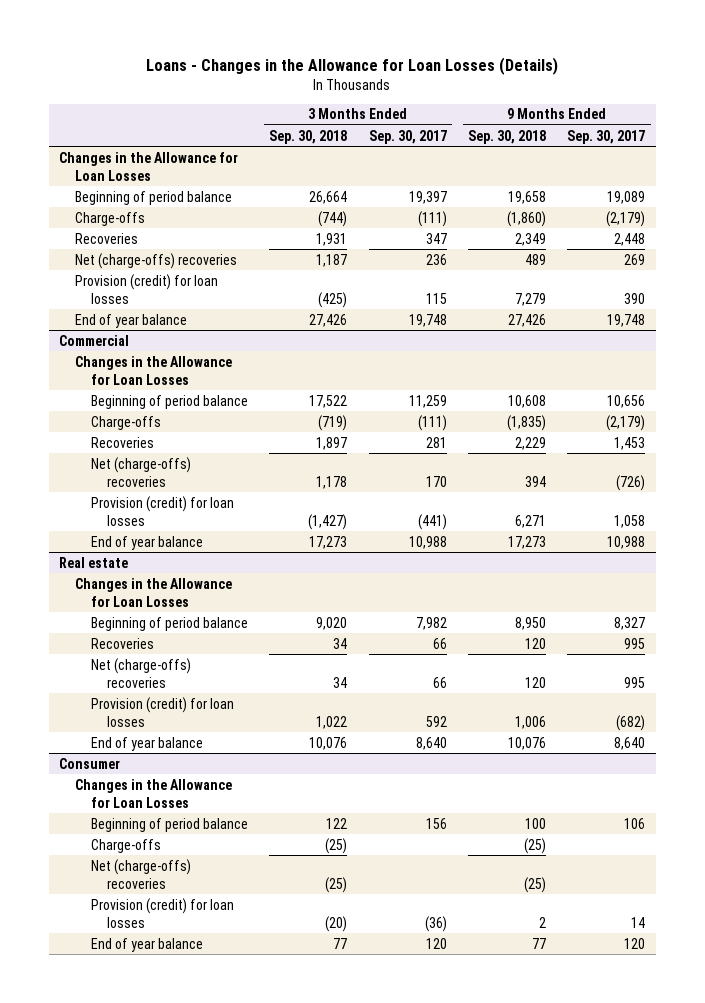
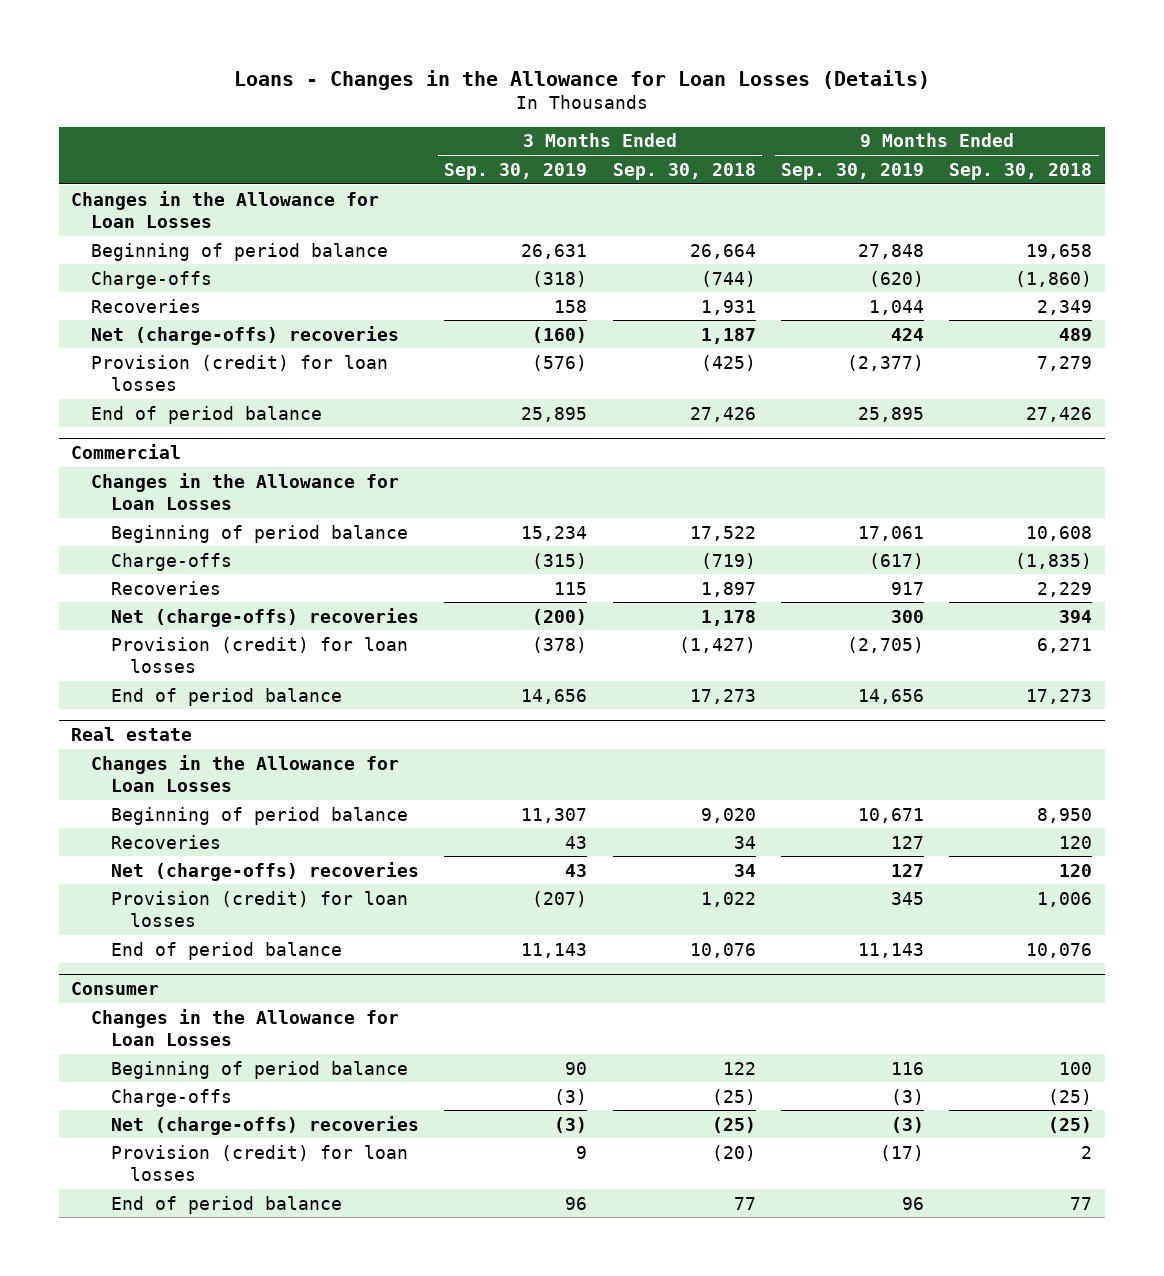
[368,129,447,144] Sep. 30, 2017 -> none
[567,129,646,144] Sep. 30, 2017 -> none
none -> [444,162,588,180] Sep. 30, 2019
none -> [780,162,924,180] Sep. 30, 2019
[75,313,188,328] End of year balance -> [91,405,323,424] End of period balance
[91,535,204,550] End of year balance -> [110,687,342,706] End of period balance
[91,736,204,751] End of year balance -> [110,941,342,960] End of period balance
[91,937,204,952] End of year balance -> [110,1195,342,1214] End of period balance

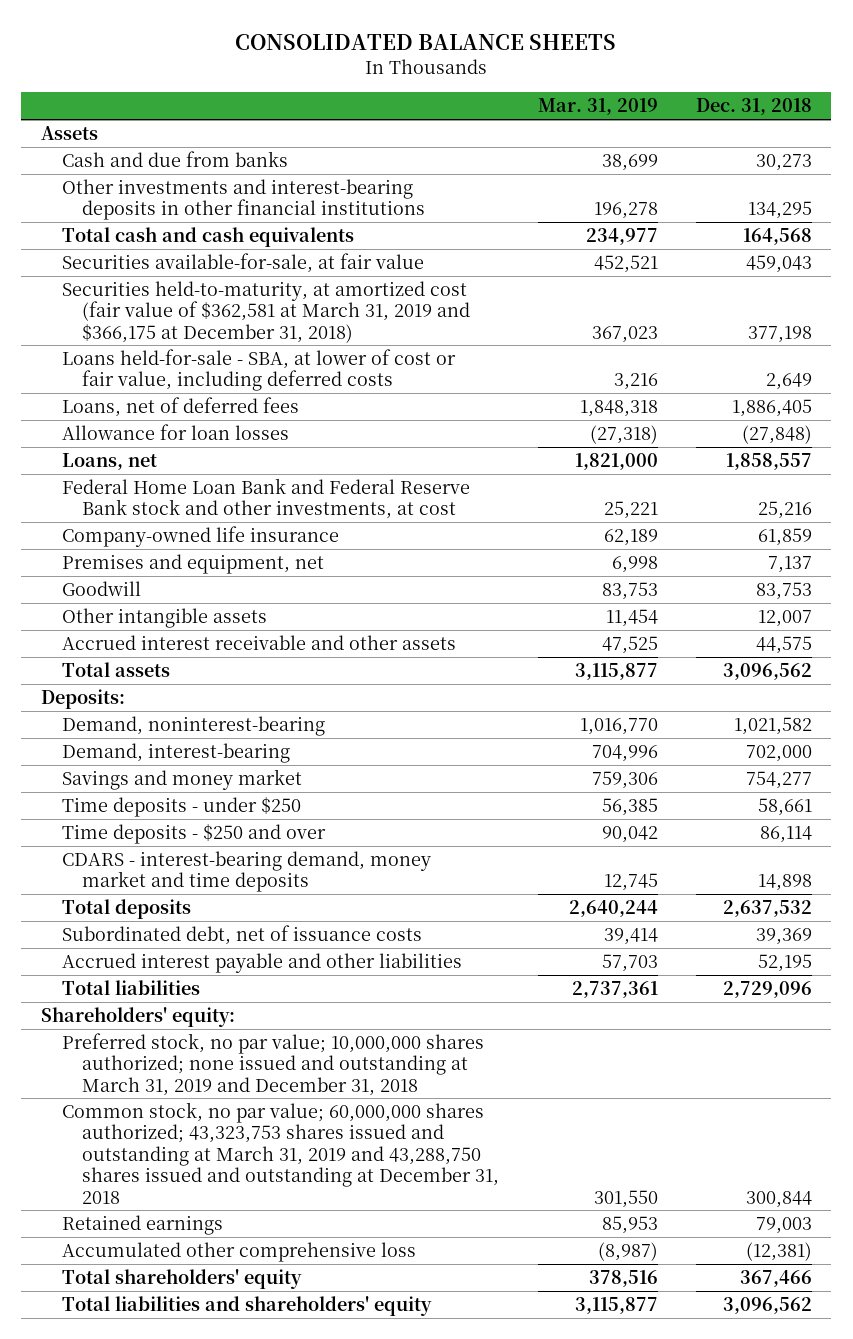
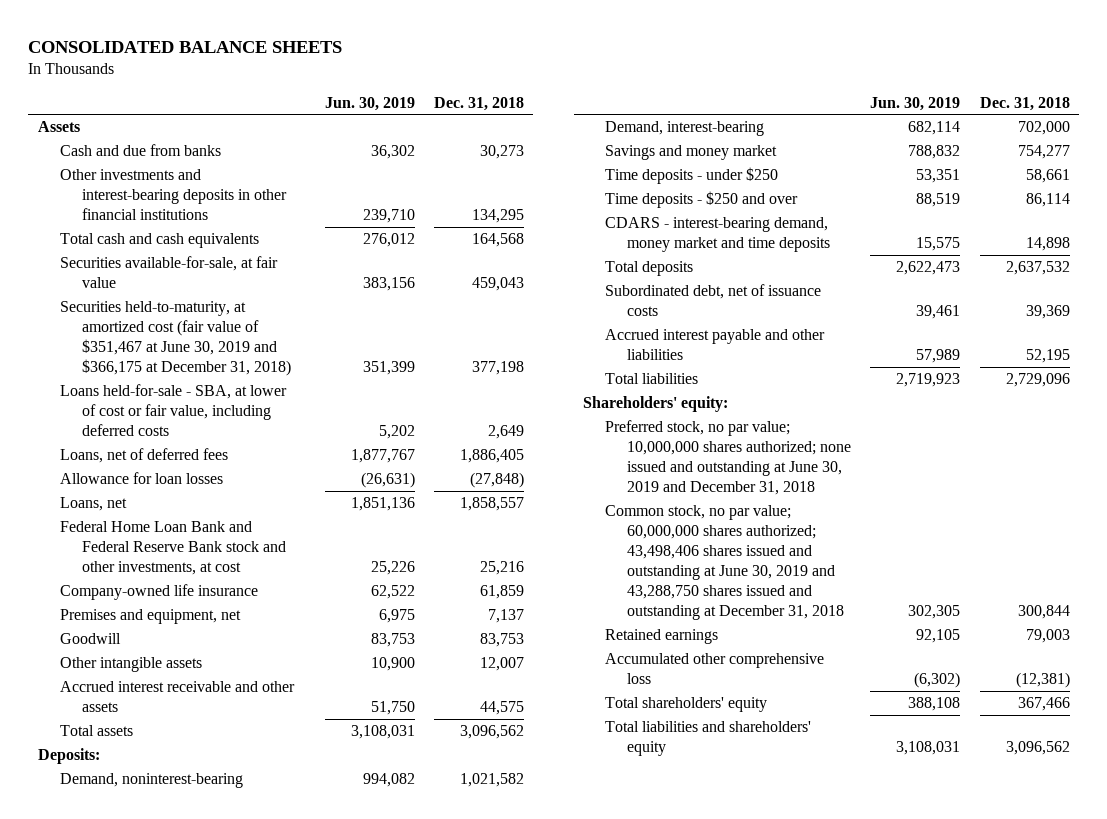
[537,98,658,116] Mar. 31, 2019 -> none
none -> [324,96,415,111] Jun. 30, 2019
[61,280,471,343] Securities held-to-maturity, at amortized cost (fair value of $362,581 at March 31, 2019 and $366,175 at December 31, 2018) -> [59,301,291,376] Securities held-to-maturity, at amortized cost (fair value of $351,467 at June 30, 2019 and $366,175 at December 31, 2018)
[61,1032,484,1096] Preferred stock, no par value; 10,000,000 shares authorized; none issued and outstanding at March 31, 2019 and December 31, 2018 -> [605,420,852,495] Preferred stock, no par value; 10,000,000 shares authorized; none issued and outstanding at June 30, 2019 and December 31, 2018
[61,1101,500,1204] Common stock, no par value; 60,000,000 shares authorized; 43,323,753 shares issued and outstanding at March 31, 2019 and 43,288,750 shares issued and outstanding at December 31, 2018 -> [605,505,845,620] Common stock, no par value; 60,000,000 shares authorized; 43,498,406 shares issued and outstanding at June 30, 2019 and 43,288,750 shares issued and outstanding at December 31, 2018

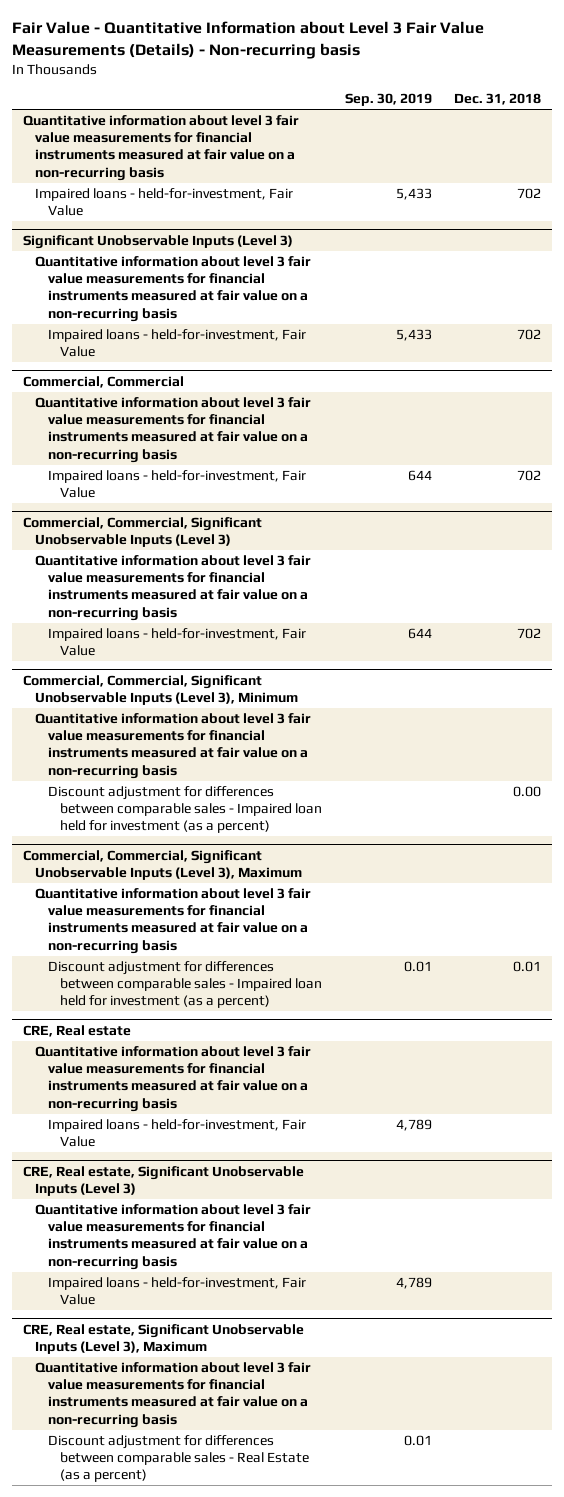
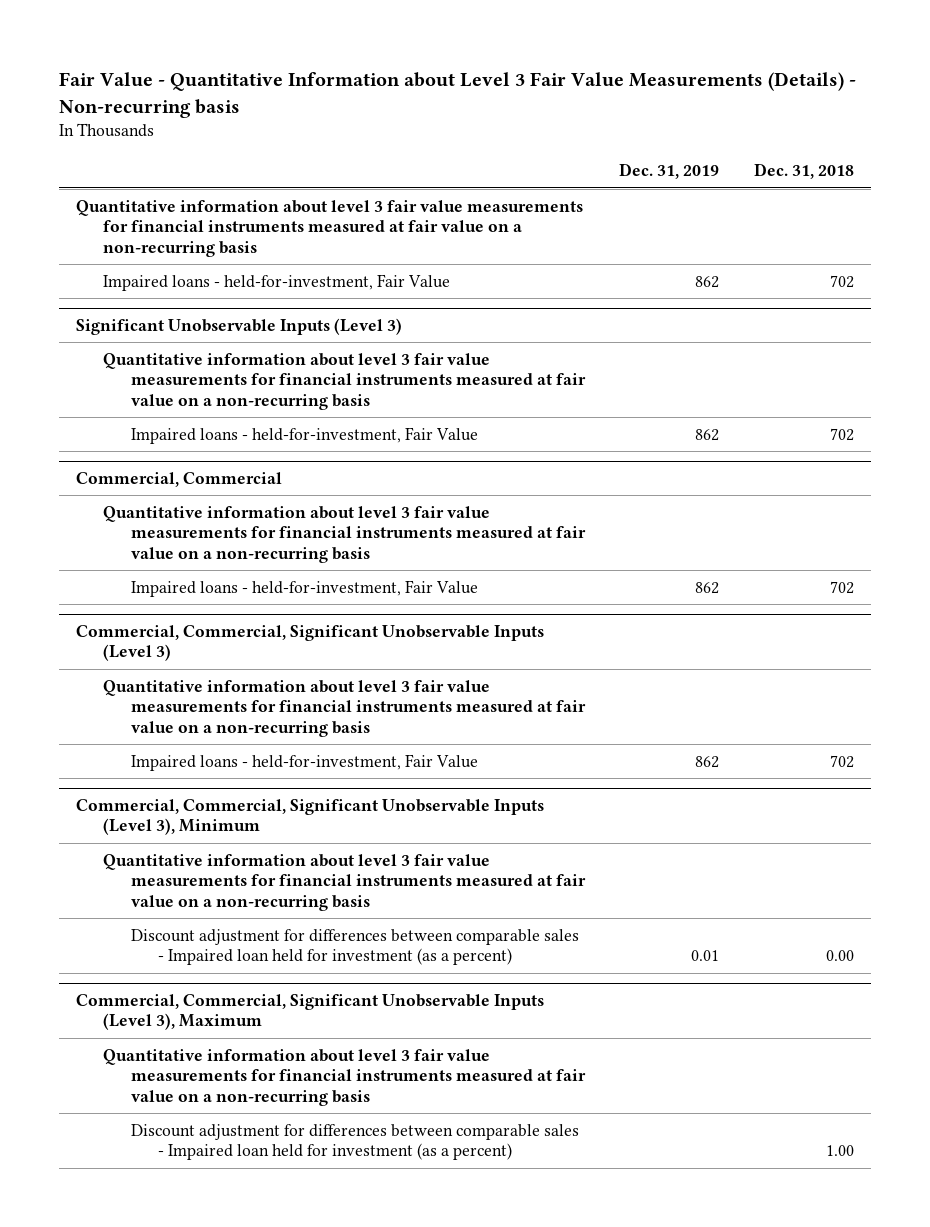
[344,93,432,107] Sep. 30, 2019 -> none
none -> [619,163,720,180] Dec. 31, 2019
[22,1024,131,1037] CRE, Real estate -> none
[35,1046,312,1112] Quantitative information about level 3 fair value measurements for financial instruments measured at fair value on a non-recurring basis -> none
[47,1119,306,1148] Impaired loans - held-for-investment, Fair Value -> none
[22,1165,304,1196] CRE, Real estate, Significant Unobservable Inputs (Level 3) -> none
[35,1204,312,1270] Quantitative information about level 3 fair value measurements for financial instruments measured at fair value on a non-recurring basis -> none
[47,1277,306,1306] Impaired loans - held-for-investment, Fair Value -> none
[22,1323,304,1354] CRE, Real estate, Significant Unobservable Inputs (Level 3), Maximum -> none
[35,1362,312,1428] Quantitative information about level 3 fair value measurements for financial instruments measured at fair value on a non-recurring basis -> none
[47,1435,310,1483] Discount adjustment for differences between comparable sales - Real Estate (as a percent) -> none
[512,961,541,973] 0.01 -> [825,1145,854,1157] 1.00

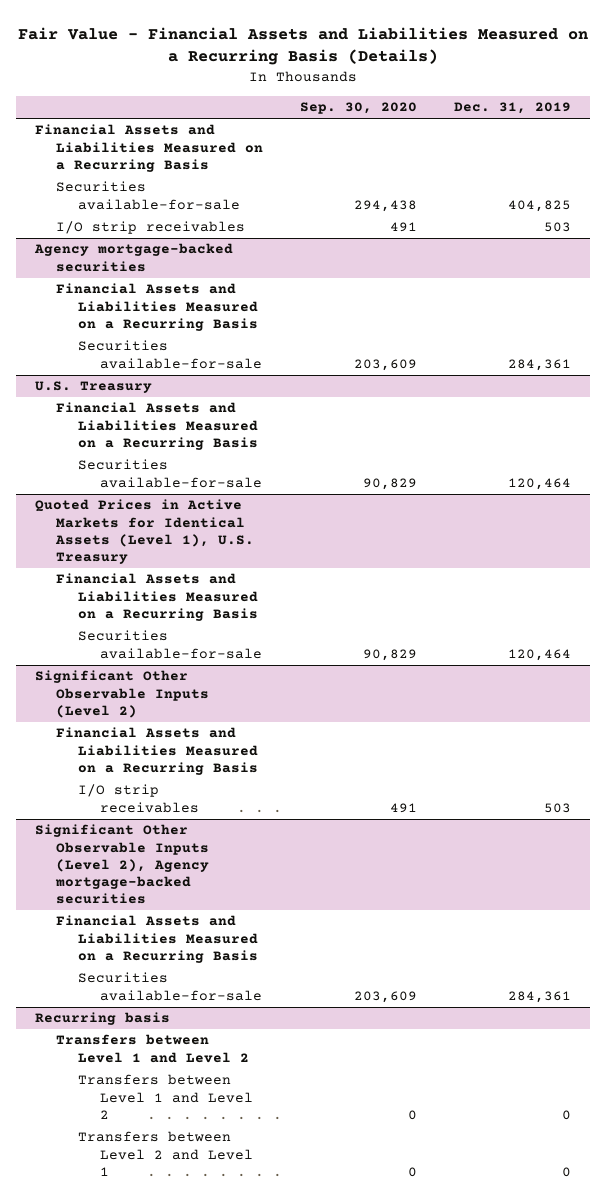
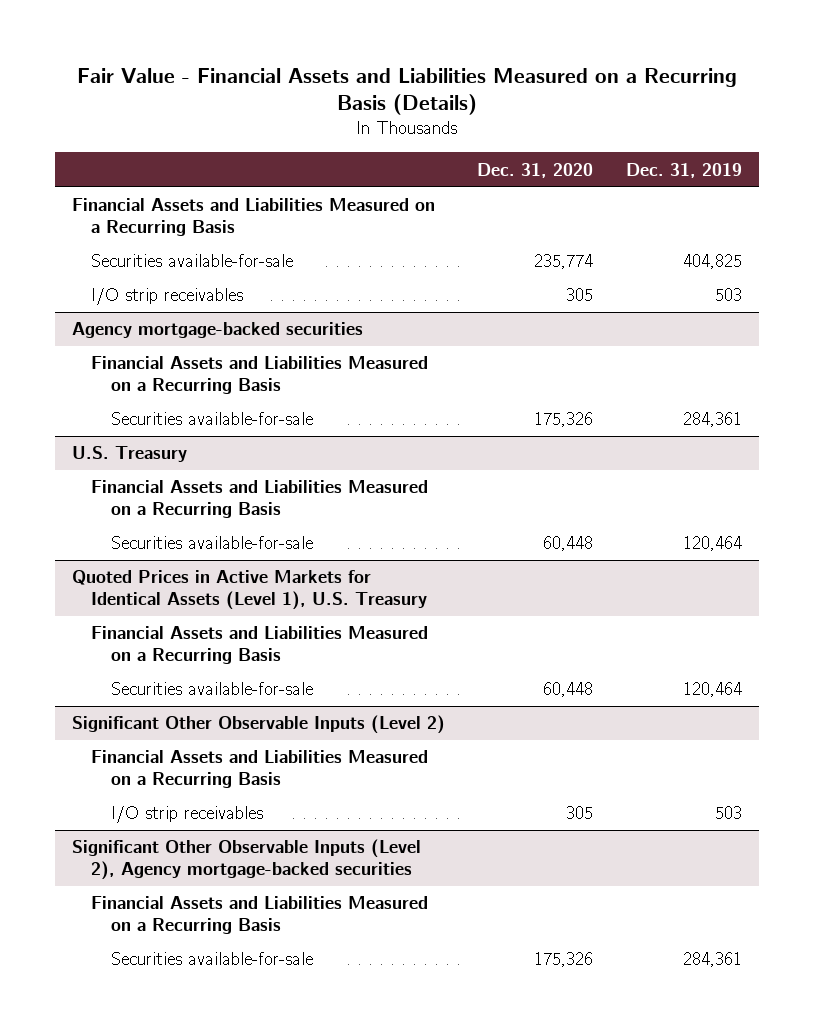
[300,102,418,115] Sep. 30, 2020 -> none
none -> [477,162,594,178] Dec. 31, 2020
[34,1012,170,1026] Recurring basis -> none
[56,1034,249,1063] Transfers between Level 1 and Level 2 -> none
[77,1074,253,1119] Transfers between Level 1 and Level 2 -> none
[77,1131,253,1176] Transfers between Level 2 and Level 1 -> none

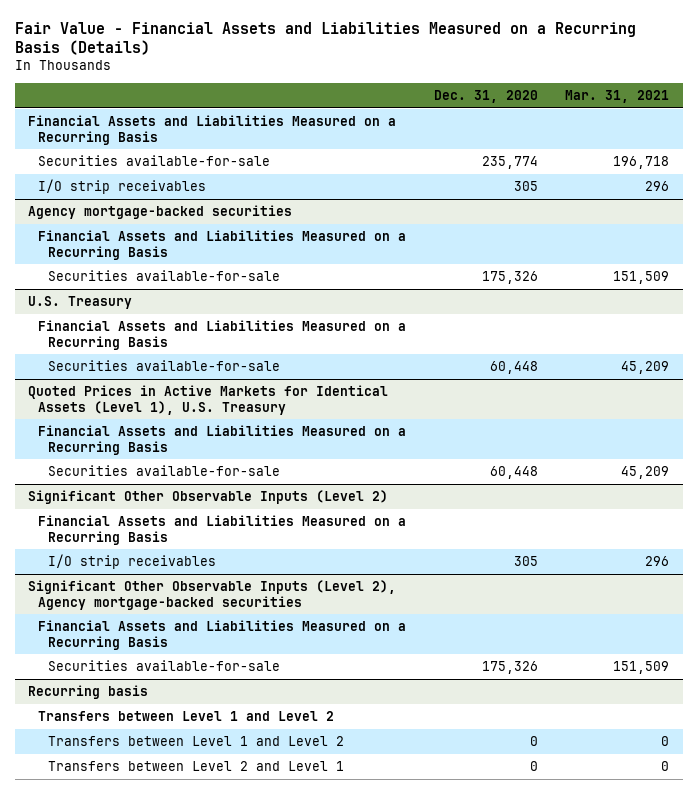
[626,162,743,178] Dec. 31, 2019 -> none
none -> [565,89,670,103] Mar. 31, 2021
none -> [28,685,149,700] Recurring basis
none -> [38,711,335,722] Transfers between Level 1 and Level 2
none -> [47,736,344,747] Transfers between Level 1 and Level 2
none -> [47,761,344,772] Transfers between Level 2 and Level 1

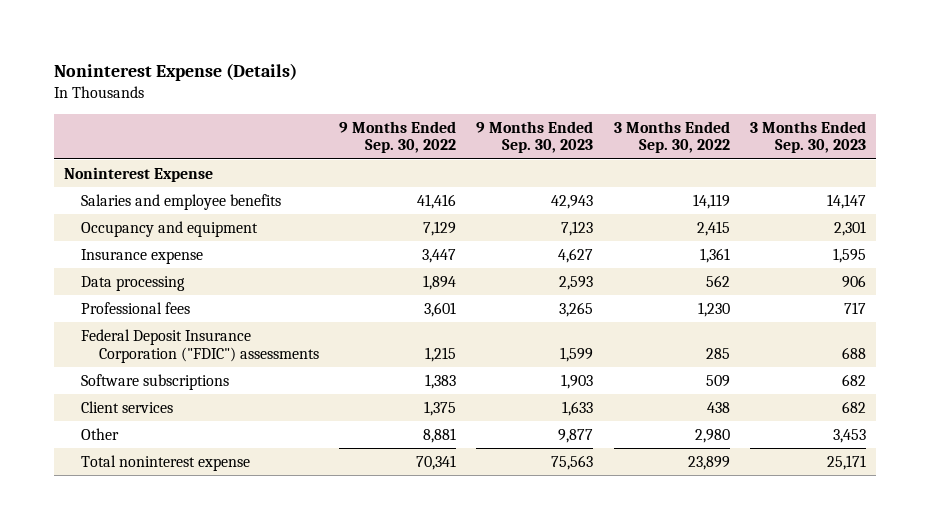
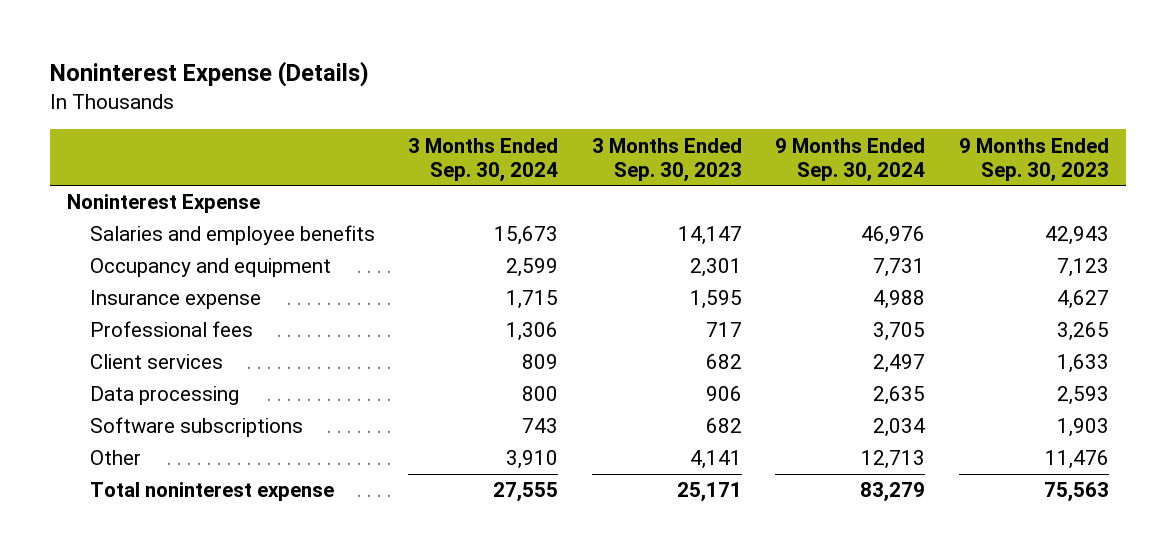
[339,120,457,154] 9 Months Ended Sep. 30, 2022 -> none
[613,120,730,154] 3 Months Ended Sep. 30, 2022 -> none
none -> [408,137,559,182] 3 Months Ended Sep. 30, 2024
none -> [775,137,926,182] 9 Months Ended Sep. 30, 2024
[81,328,319,363] Federal Deposit Insurance Corporation ("FDIC") assessments -> none
[81,275,186,291] Data processing -> [89,386,239,406] Data processing
[81,373,230,390] Software subscriptions -> [89,417,303,438] Software subscriptions
[558,428,594,443] 9,877 -> [1045,450,1110,470] 11,476
[832,428,866,443] 3,453 -> [689,450,742,470] 4,141

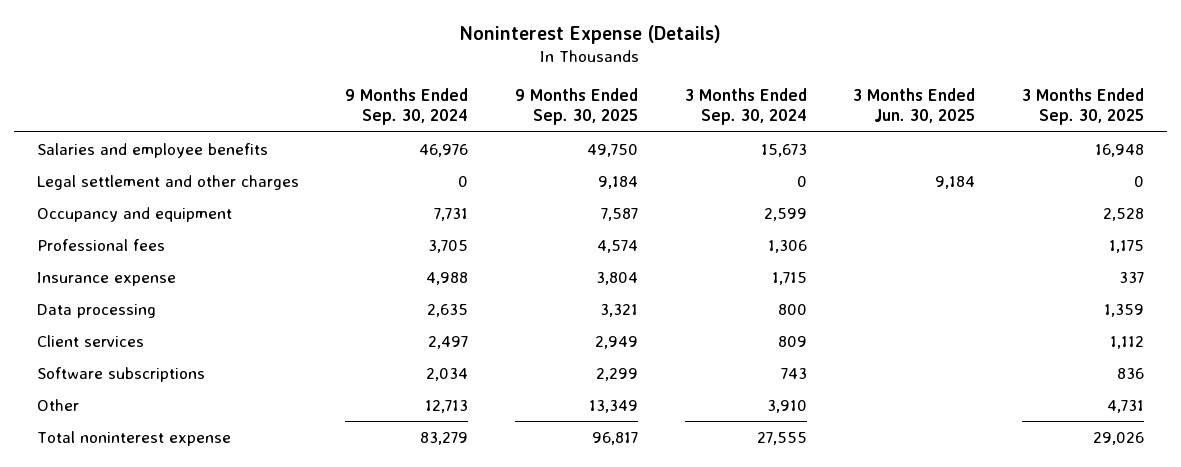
[591,137,742,182] 3 Months Ended Sep. 30, 2023 -> none
[959,137,1110,182] 9 Months Ended Sep. 30, 2023 -> none
none -> [515,87,639,126] 9 Months Ended Sep. 30, 2025
none -> [853,87,976,124] 3 Months Ended Jun. 30, 2025
none -> [1021,87,1144,126] 3 Months Ended Sep. 30, 2025
[66,194,260,214] Noninterest Expense -> none
none -> [36,174,299,190] Legal settlement and other charges
[89,290,261,310] Insurance expense -> [36,271,176,286] Insurance expense
[89,354,223,370] Client services -> [36,334,144,347] Client services

